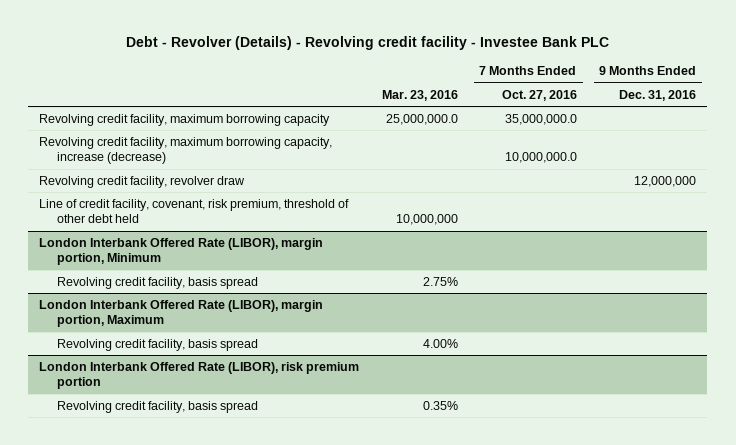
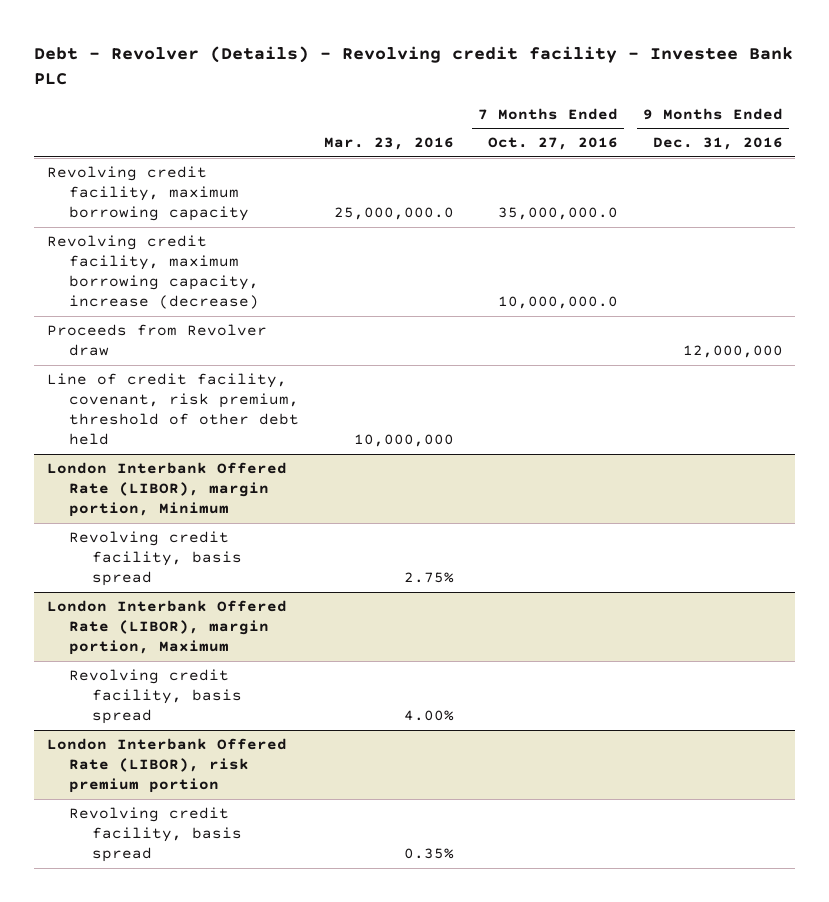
[39,175,246,188] Revolving credit facility, revolver draw -> [46,323,267,357] Proceeds from Revolver draw

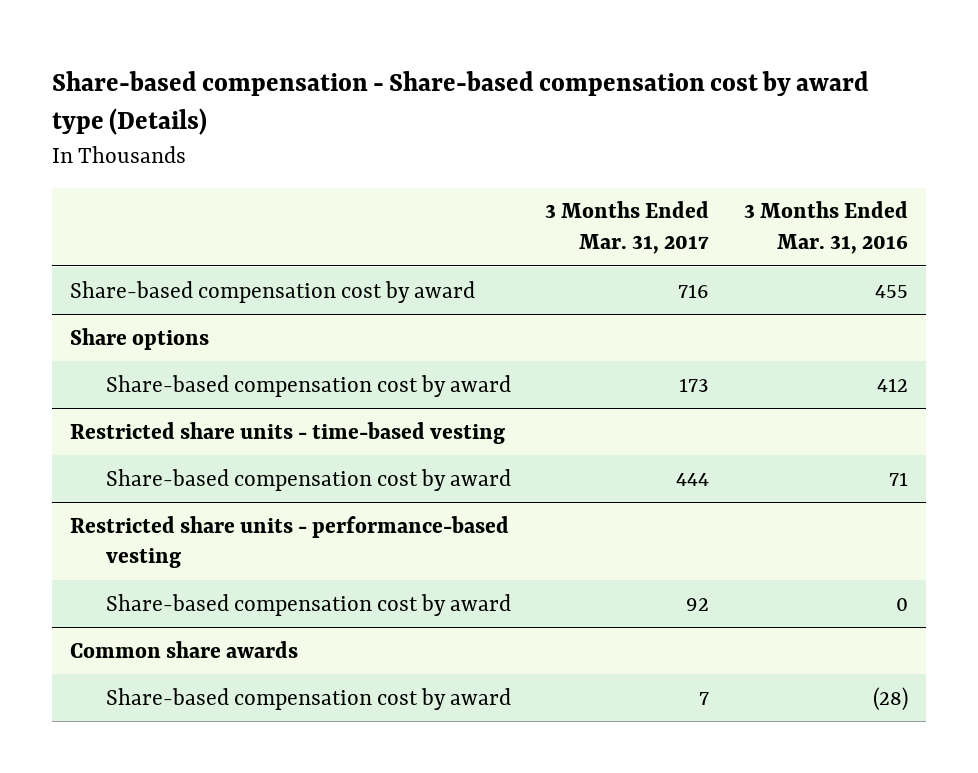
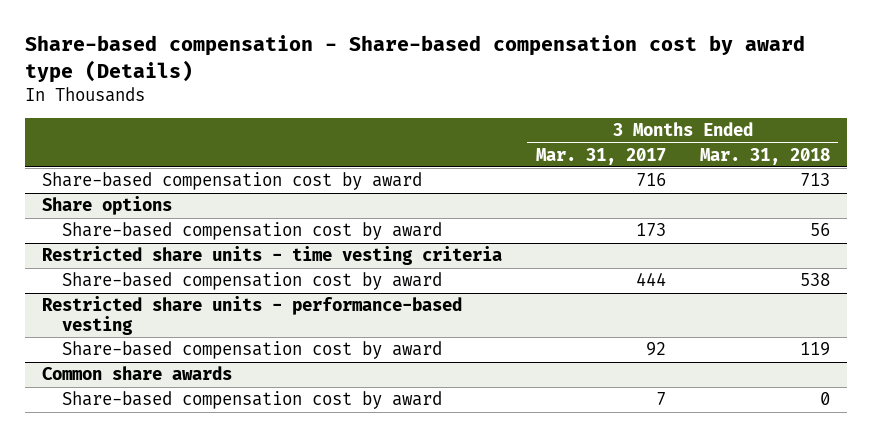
[744,201,909,255] 3 Months Ended Mar. 31, 2016 -> none
none -> [699,147,830,165] Mar. 31, 2018
[69,421,505,444] Restricted share units - time-based vesting -> [41,246,502,266] Restricted share units - time vesting criteria

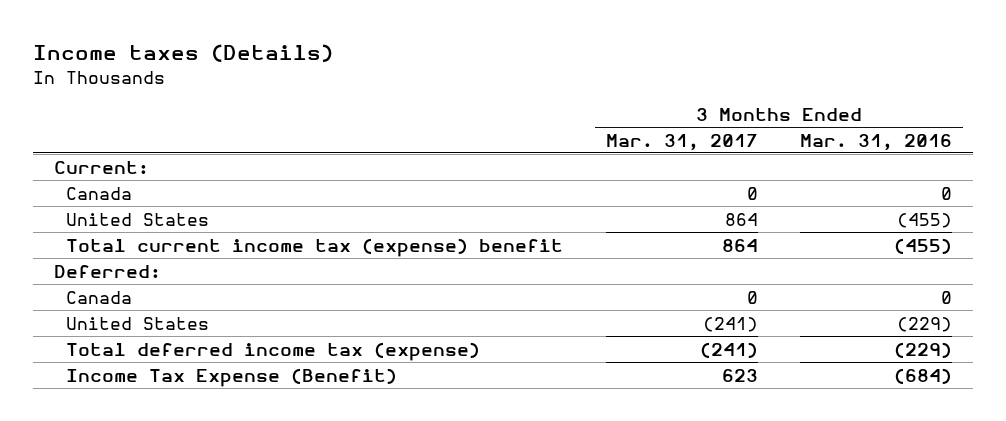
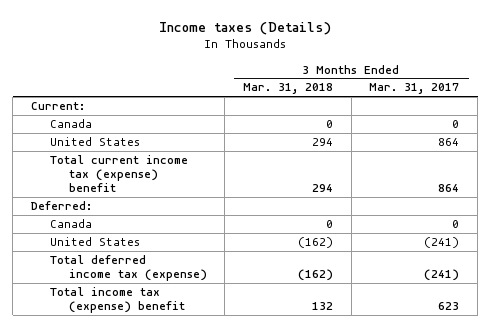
[800,133,953,151] Mar. 31, 2016 -> none
none -> [243,83,334,95] Mar. 31, 2018
[66,367,398,387] Income Tax Expense (Benefit) -> [49,287,185,314] Total income tax (expense) benefit

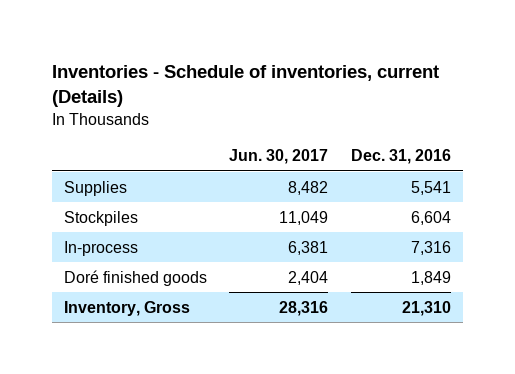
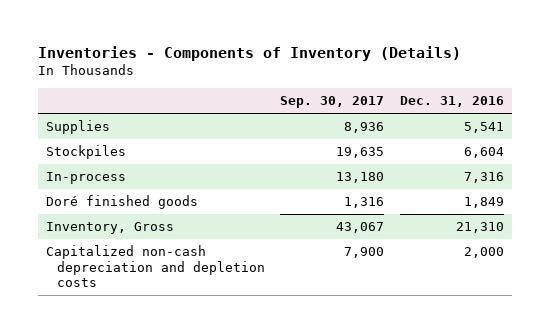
[52,64,440,107] Inventories - Schedule of inventories, current (Details) -> [38,45,462,61] Inventories - Components of Inventory (Details)
[229,149,329,165] Jun. 30, 2017 -> none
none -> [280,95,385,108] Sep. 30, 2017
none -> [46,245,265,287] Capitalized non-cash depreciation and depletion costs

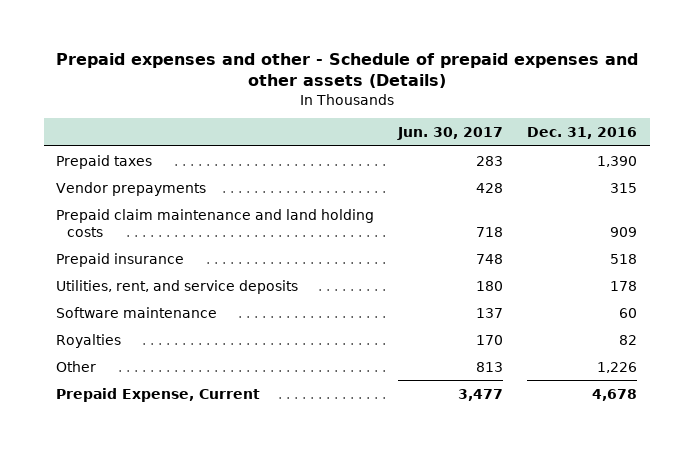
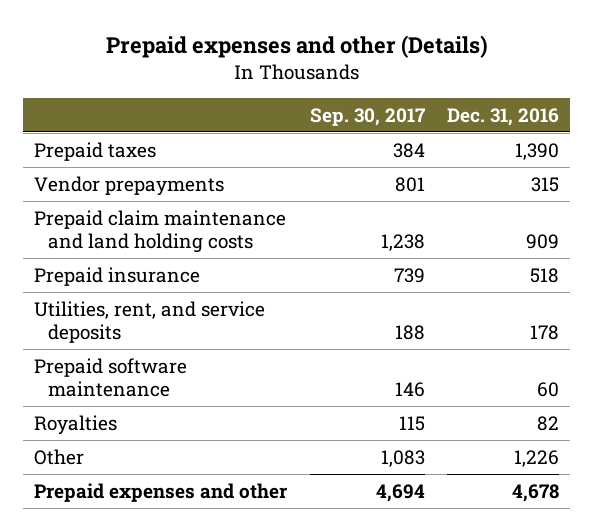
[55,53,638,89] Prepaid expenses and other - Schedule of prepaid expenses and other assets (Details) -> [105,35,488,59] Prepaid expenses and other (Details)
[397,126,504,140] Jun. 30, 2017 -> none
none -> [309,107,425,126] Sep. 30, 2017
[56,306,218,318] Software maintenance -> [34,357,188,398] Prepaid software maintenance
[56,387,261,402] Prepaid Expense, Current -> [34,482,288,502] Prepaid expenses and other

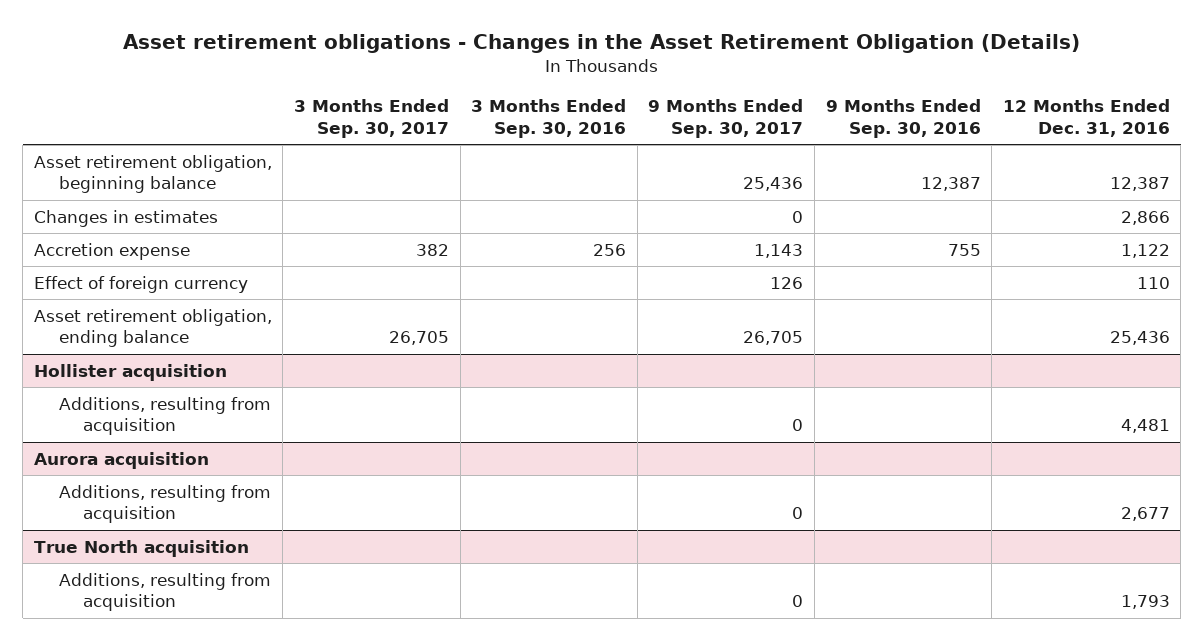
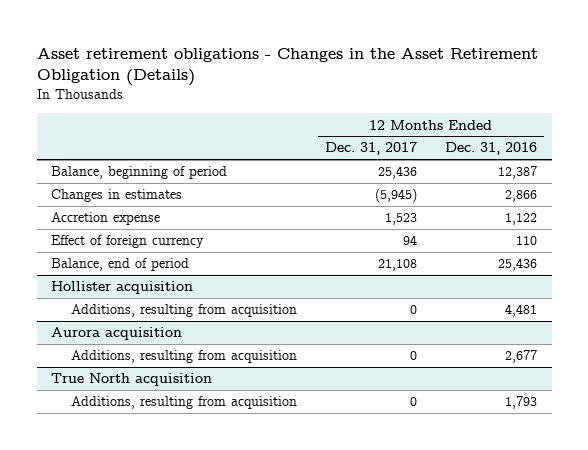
[294,99,450,138] 3 Months Ended Sep. 30, 2017 -> none
[471,99,627,138] 3 Months Ended Sep. 30, 2016 -> none
[648,99,804,138] 9 Months Ended Sep. 30, 2017 -> none
[825,99,981,138] 9 Months Ended Sep. 30, 2016 -> none
none -> [325,142,418,156] Dec. 31, 2017
[33,154,272,194] Asset retirement obligation, beginning balance -> [50,166,227,180] Balance, beginning of period
[33,308,272,348] Asset retirement obligation, ending balance -> [50,258,189,272] Balance, end of period

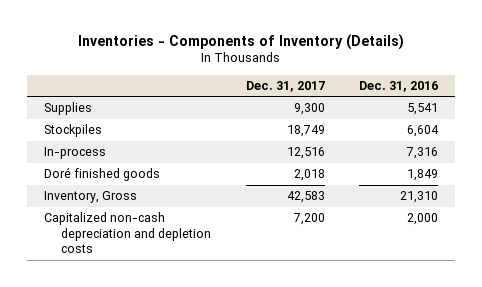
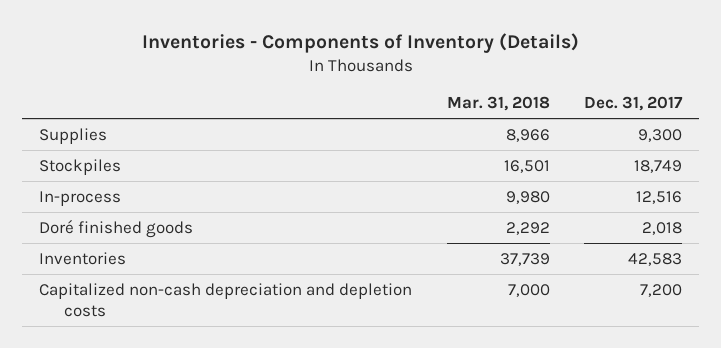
[358,80,438,92] Dec. 31, 2016 -> none
none -> [446,96,550,112] Mar. 31, 2018
[43,191,137,204] Inventory, Gross -> [39,251,127,265] Inventories

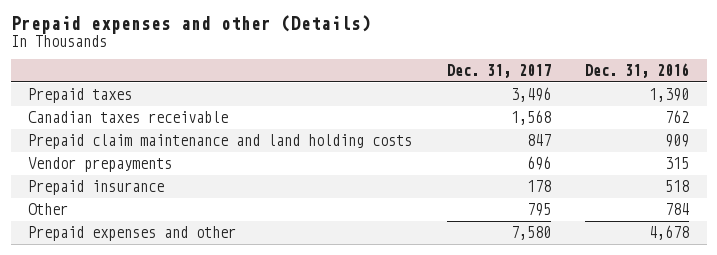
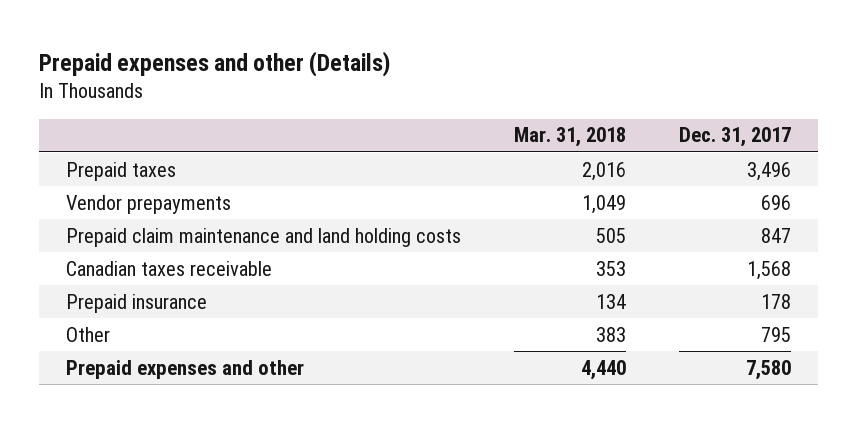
[585,63,690,79] Dec. 31, 2016 -> none
none -> [513,127,626,148] Mar. 31, 2018
[27,134,412,150] Prepaid claim maintenance and land holding costs -> [65,227,461,247] Prepaid claim maintenance and land holding costs
[27,111,228,124] Canadian taxes receivable -> [65,260,272,276] Canadian taxes receivable

